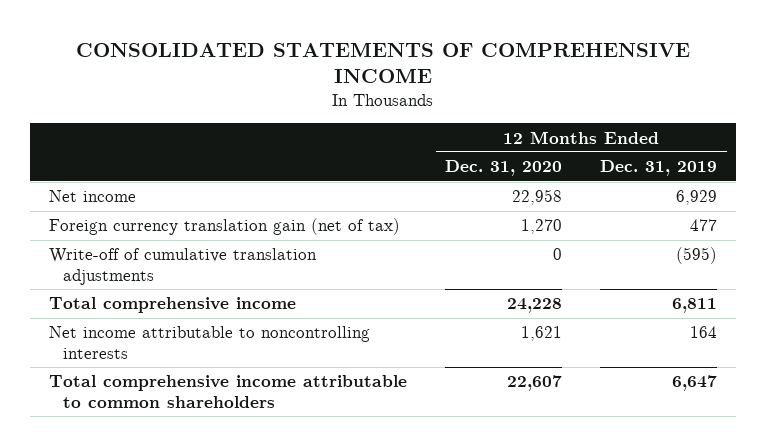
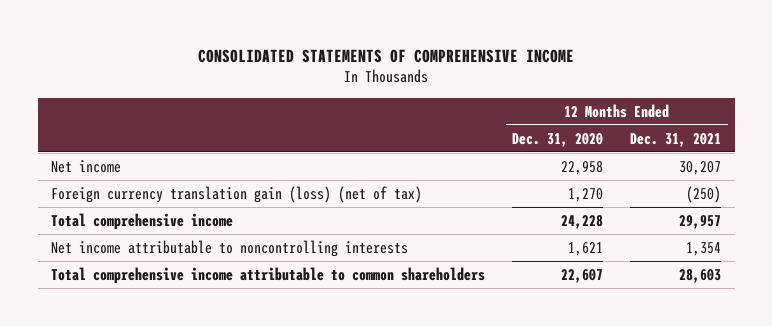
[600,160,718,177] Dec. 31, 2019 -> none
none -> [630,132,722,147] Dec. 31, 2021
[49,248,318,285] Write-off of cumulative translation adjustments -> none
[49,218,401,236] Foreign currency translation gain (net of tax) -> [51,185,423,203] Foreign currency translation gain (loss) (net of tax)

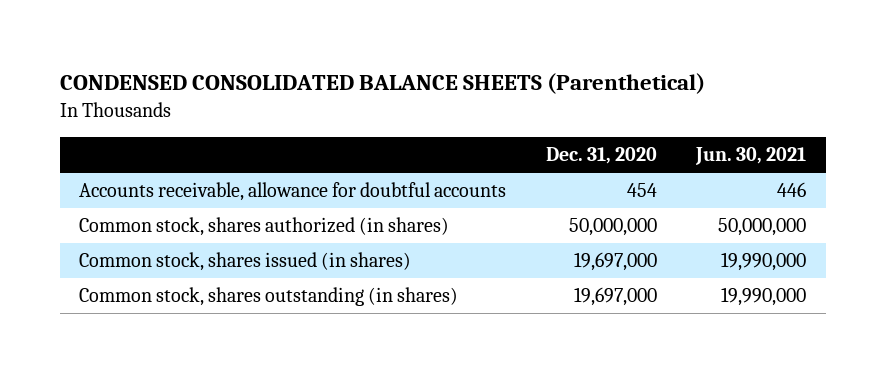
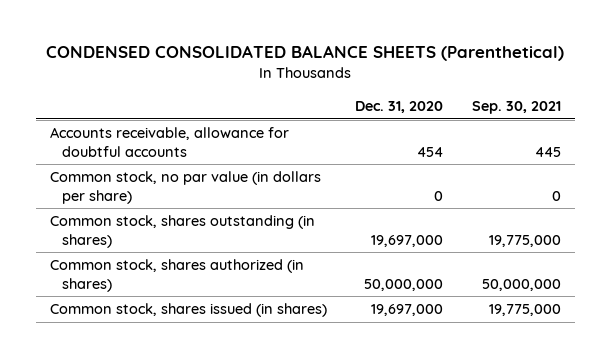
[695,147,807,166] Jun. 30, 2021 -> none
none -> [471,100,561,114] Sep. 30, 2021
none -> [49,171,321,204] Common stock, no par value (in dollars per share)
[79,287,459,307] Common stock, shares outstanding (in shares) -> [49,215,315,248] Common stock, shares outstanding (in shares)

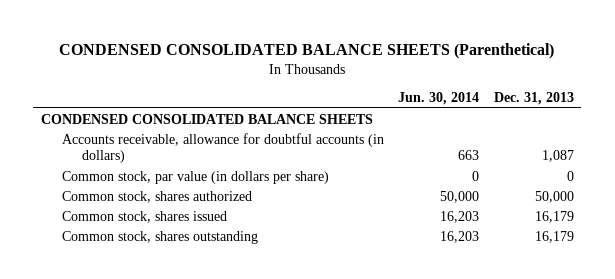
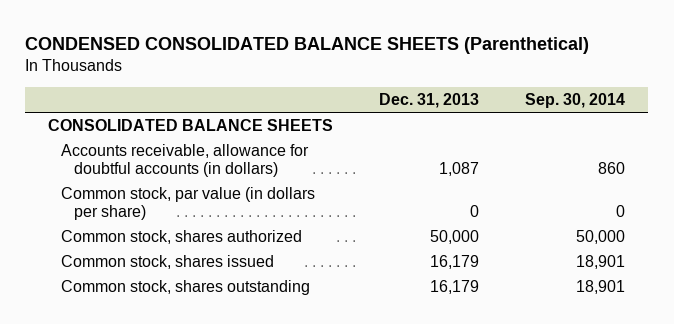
[398,92,480,106] Jun. 30, 2014 -> none
none -> [525,92,626,108] Sep. 30, 2014
[40,113,373,124] CONDENSED CONSOLIDATED BALANCE SHEETS -> [48,119,334,132] CONSOLIDATED BALANCE SHEETS

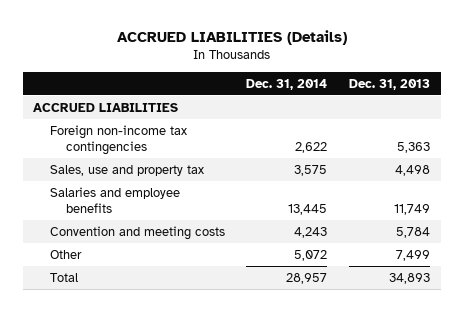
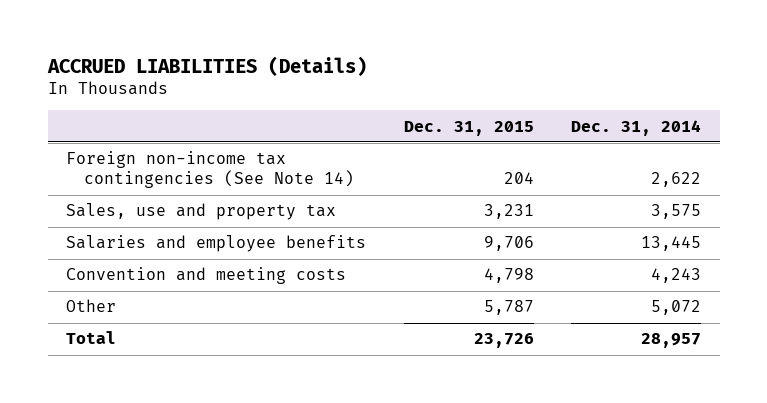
[349,78,431,90] Dec. 31, 2013 -> none
none -> [403,120,534,136] Dec. 31, 2015
[33,102,179,112] ACCRUED LIABILITIES -> none
[49,124,187,155] Foreign non-income tax contingencies -> [66,151,355,189] Foreign non-income tax contingencies (See Note 14)

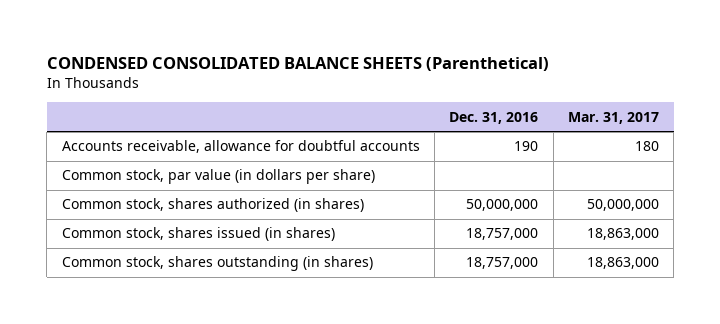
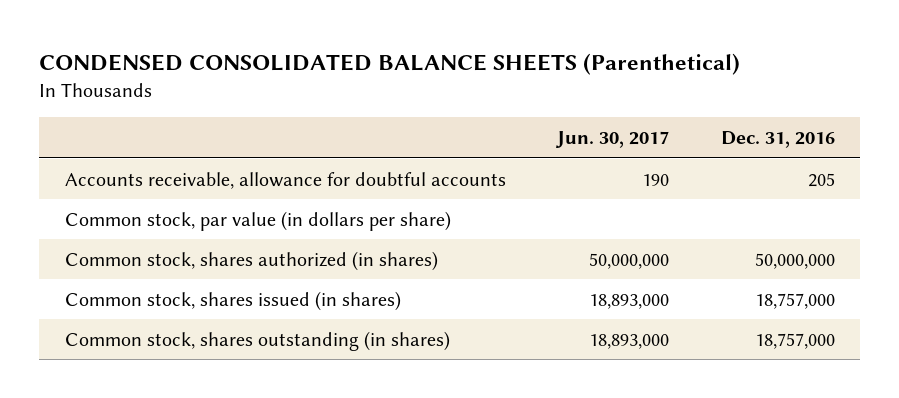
[567,111,659,124] Mar. 31, 2017 -> none
none -> [555,131,670,149] Jun. 30, 2017
[514,141,539,152] 190 -> [807,172,835,187] 205

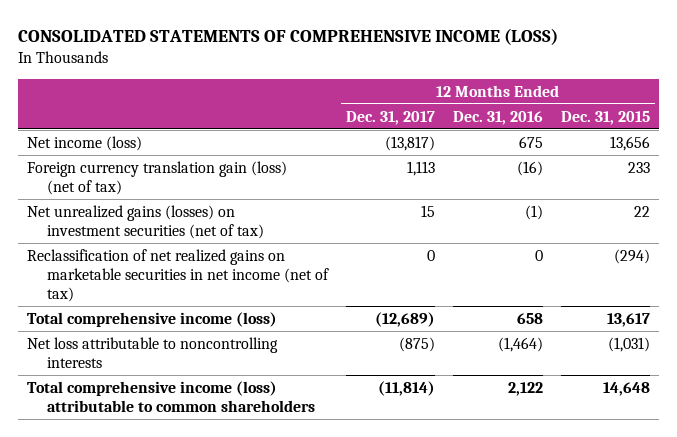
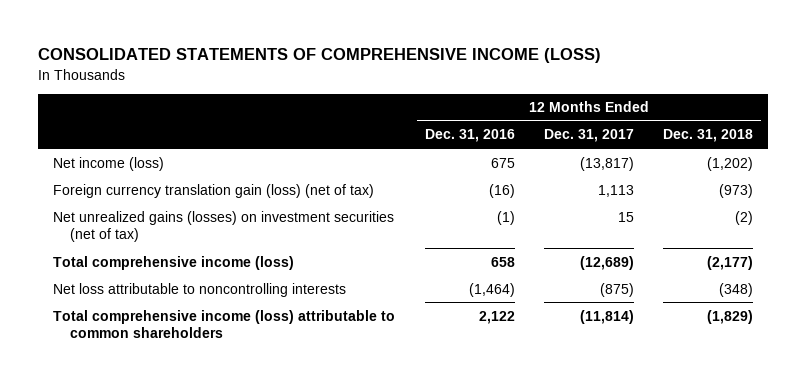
[561,110,651,125] Dec. 31, 2015 -> none
none -> [663,129,754,143] Dec. 31, 2018
[27,248,329,302] Reclassification of net realized gains on marketable securities in net income (net of tax) -> none

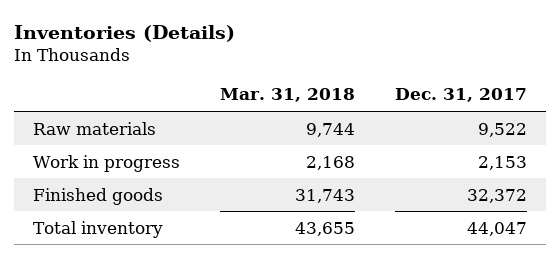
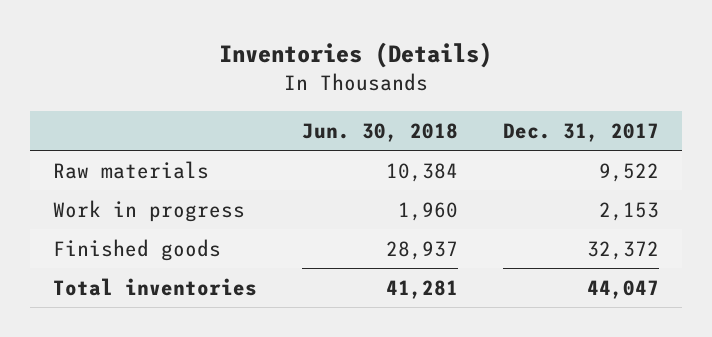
[219,88,355,103] Mar. 31, 2018 -> none
none -> [302,122,459,142] Jun. 30, 2018
[33,220,164,238] Total inventory -> [52,277,257,296] Total inventories

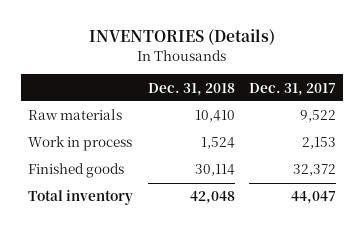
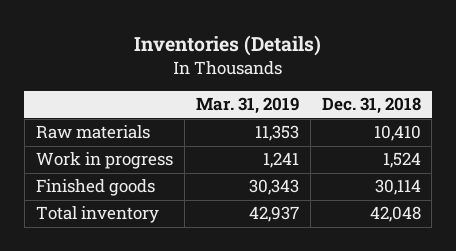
[89,29,276,46] INVENTORIES (Details) -> [134,34,322,56] Inventories (Details)
[248,82,336,96] Dec. 31, 2017 -> none
none -> [195,97,299,115] Mar. 31, 2019
[28,136,133,152] Work in process -> [35,152,173,170] Work in progress

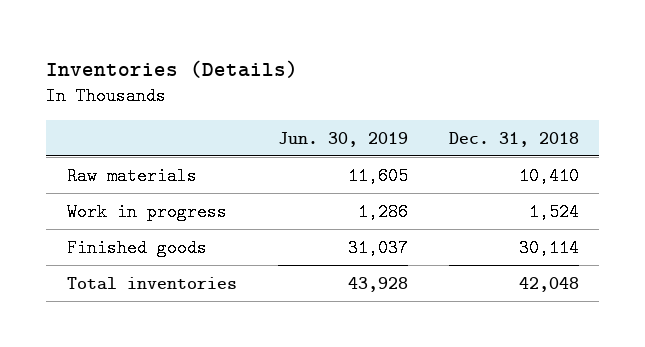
[195,97,299,115] Mar. 31, 2019 -> none
none -> [277,131,408,147] Jun. 30, 2019
[35,206,159,224] Total inventory -> [66,276,237,290] Total inventories

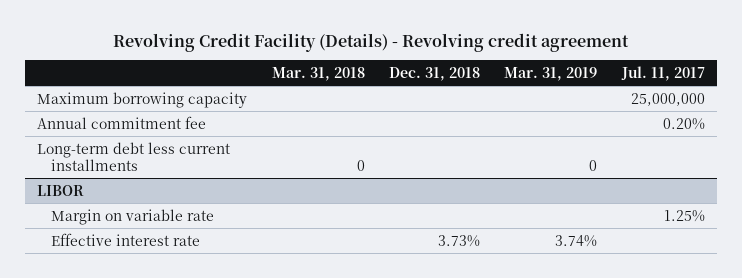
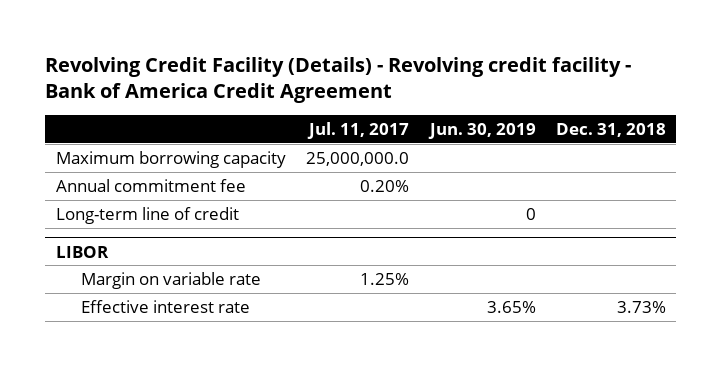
[113,32,630,52] Revolving Credit Facility (Details) - Revolving credit agreement -> [45,56,632,104] Revolving Credit Facility (Details) - Revolving credit facility - Bank of America Credit Agreement
[271,66,365,81] Mar. 31, 2018 -> none
[504,66,598,81] Mar. 31, 2019 -> none
none -> [427,122,536,139] Jun. 30, 2019
[630,92,705,106] 25,000,000 -> [306,151,410,166] 25,000,000.0
[37,141,231,171] Long-term debt less current installments -> none
none -> [55,206,239,224] Long-term line of credit

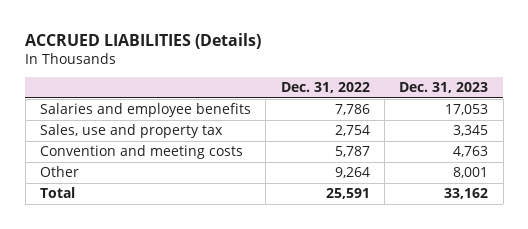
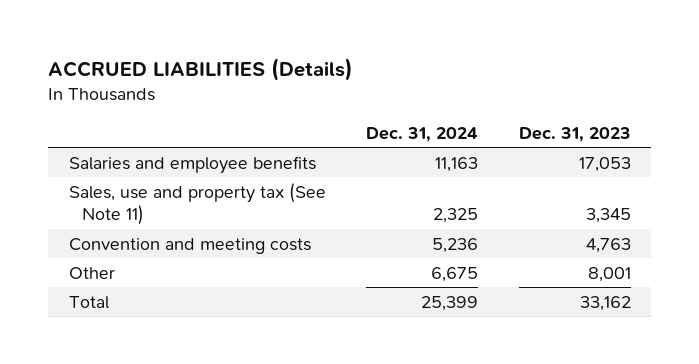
[280,82,370,94] Dec. 31, 2022 -> none
none -> [366,126,479,142] Dec. 31, 2024
[39,124,223,139] Sales, use and property tax -> [68,182,326,226] Sales, use and property tax (See Note 11)

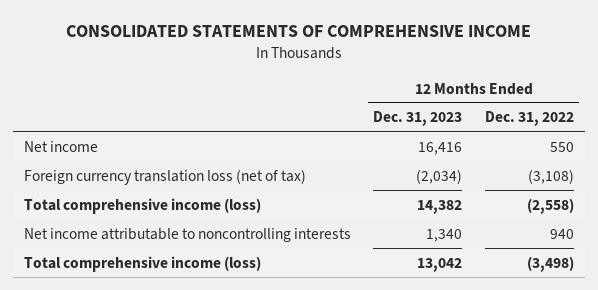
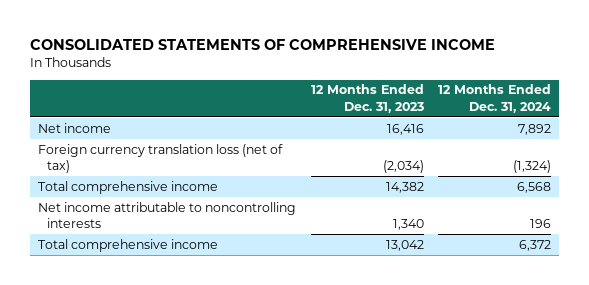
[484,111,574,127] Dec. 31, 2022 -> none
none -> [438,84,552,113] 12 Months Ended Dec. 31, 2024
[23,197,261,214] Total comprehensive income (loss) -> [37,180,218,194] Total comprehensive income
[23,255,261,272] Total comprehensive income (loss) -> [37,238,218,252] Total comprehensive income

